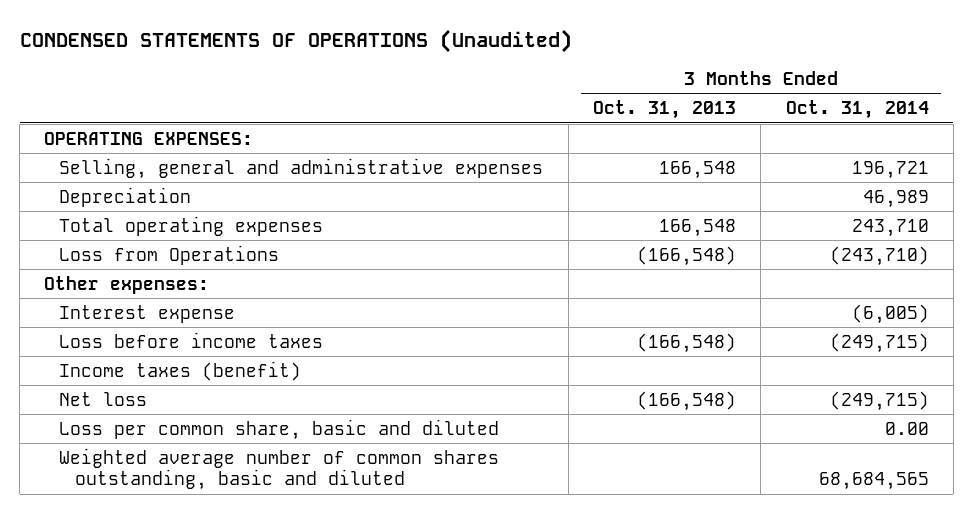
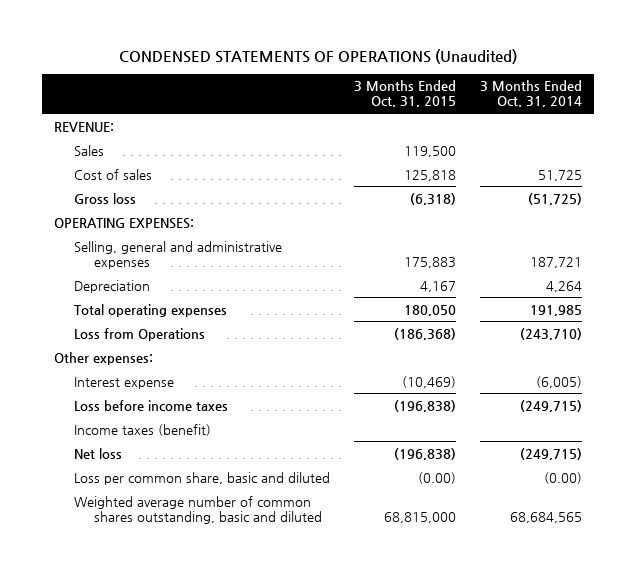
[592,100,736,120] Oct. 31, 2013 -> none
none -> [353,80,456,108] 3 Months Ended Oct. 31, 2015
none -> [53,121,114,132] REVENUE:
none -> [73,144,104,156] Sales
none -> [73,168,152,180] Cost of sales
none -> [73,192,136,204] Gross loss
[851,160,929,179] 196,721 -> [529,256,582,268] 187,721
[862,189,929,208] 46,989 -> [545,280,582,292] 4,264
[851,218,929,237] 243,710 -> [529,304,582,316] 191,985
[884,421,929,435] 0.00 -> [543,471,582,484] (0.00)

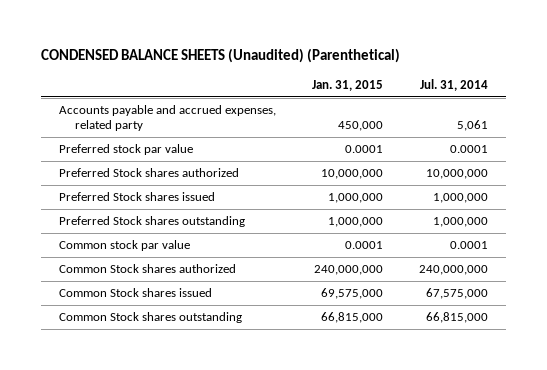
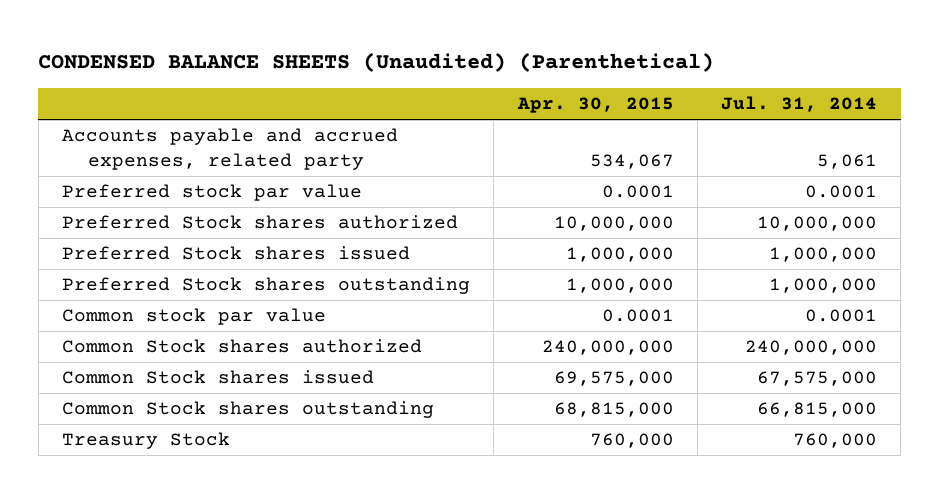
[311,80,383,92] Jan. 31, 2015 -> none
none -> [516,97,674,114] Apr. 30, 2015
none -> [62,432,231,450] Treasury Stock

